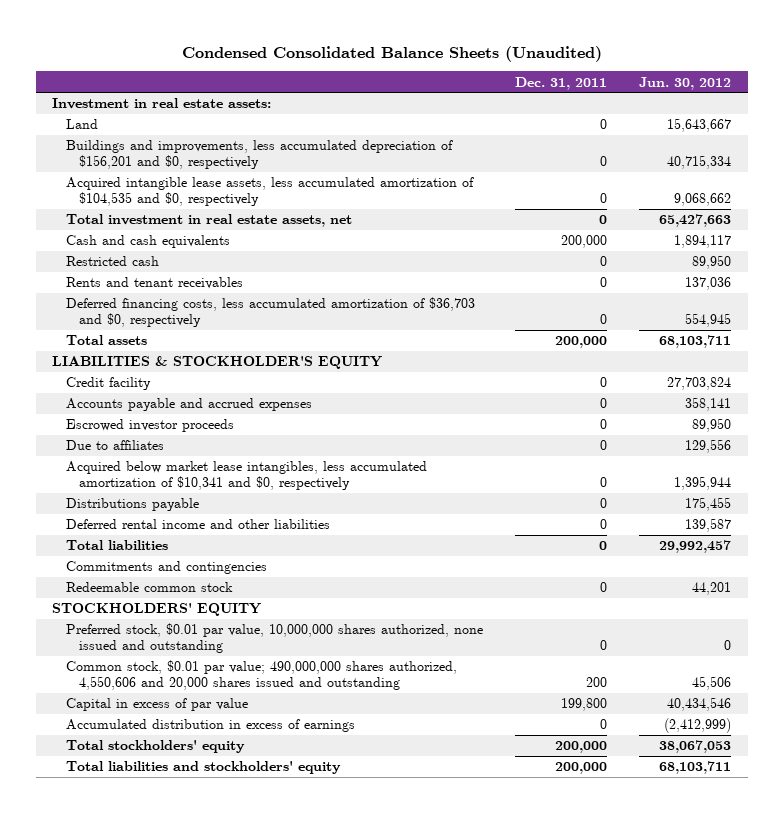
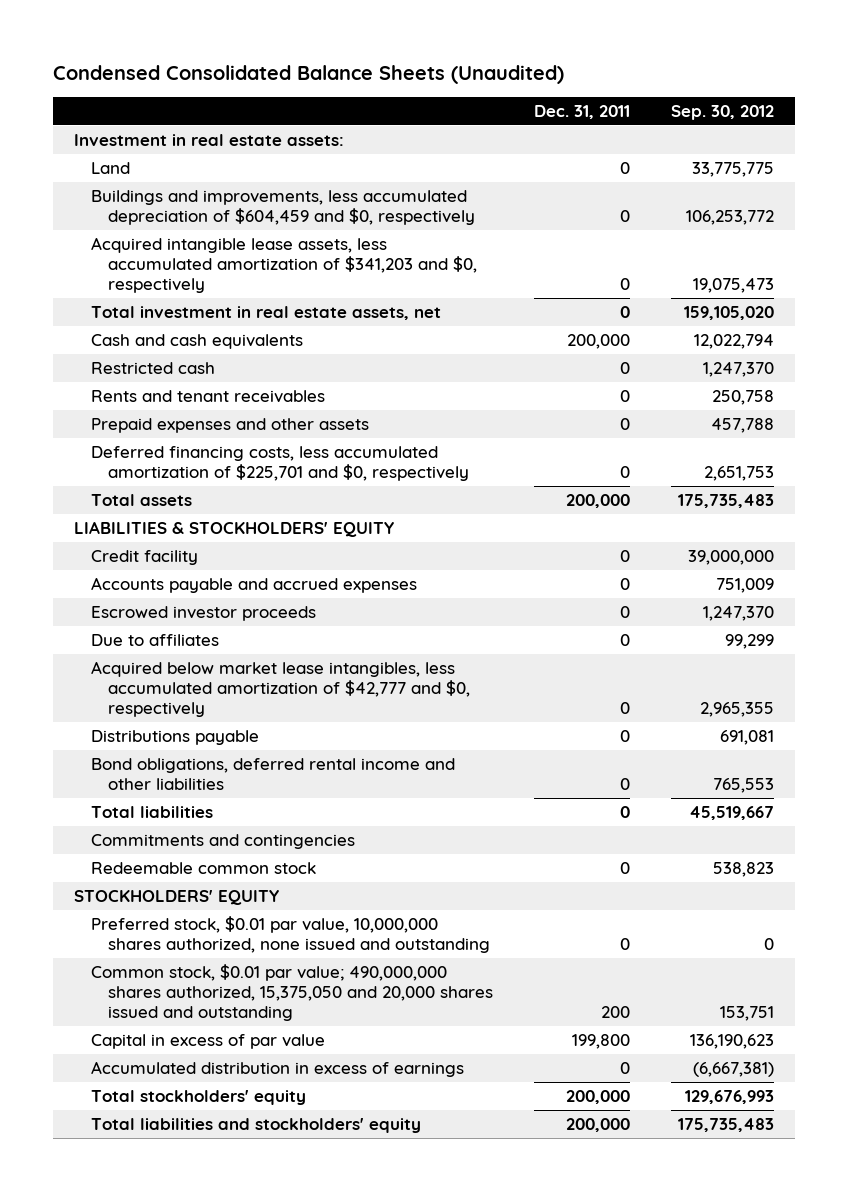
[639,76,732,90] Jun. 30, 2012 -> none
none -> [671,104,775,120] Sep. 30, 2012
[65,140,453,170] Buildings and improvements, less accumulated depreciation of $156,201 and $0, respectively -> [90,190,475,225] Buildings and improvements, less accumulated depreciation of $604,459 and $0, respectively
[65,177,474,207] Acquired intangible lease assets, less accumulated amortization of $104,535 and $0, respectively -> [90,237,477,293] Acquired intangible lease assets, less accumulated amortization of $341,203 and $0, respectively
none -> [90,418,369,434] Prepaid expenses and other assets
[65,297,475,328] Deferred financing costs, less accumulated amortization of $36,703 and $0, respectively -> [90,446,469,481] Deferred financing costs, less accumulated amortization of $225,701 and $0, respectively
[52,356,383,370] LIABILITIES & STOCKHOLDER'S EQUITY -> [73,521,394,538] LIABILITIES & STOCKHOLDERS' EQUITY
[65,461,427,491] Acquired below market lease intangibles, less accumulated amortization of $10,341 and $0, respectively -> [90,661,470,717] Acquired below market lease intangibles, less accumulated amortization of $42,777 and $0, respectively
[65,519,330,530] Deferred rental income and other liabilities -> [90,758,455,790] Bond obligations, deferred rental income and other liabilities
[65,660,457,691] Common stock, $0.01 par value; 490,000,000 shares authorized, 4,550,606 and 20,000 shares issued and outstanding -> [90,964,493,1021] Common stock, $0.01 par value; 490,000,000 shares authorized, 15,375,050 and 20,000 shares issued and outstanding

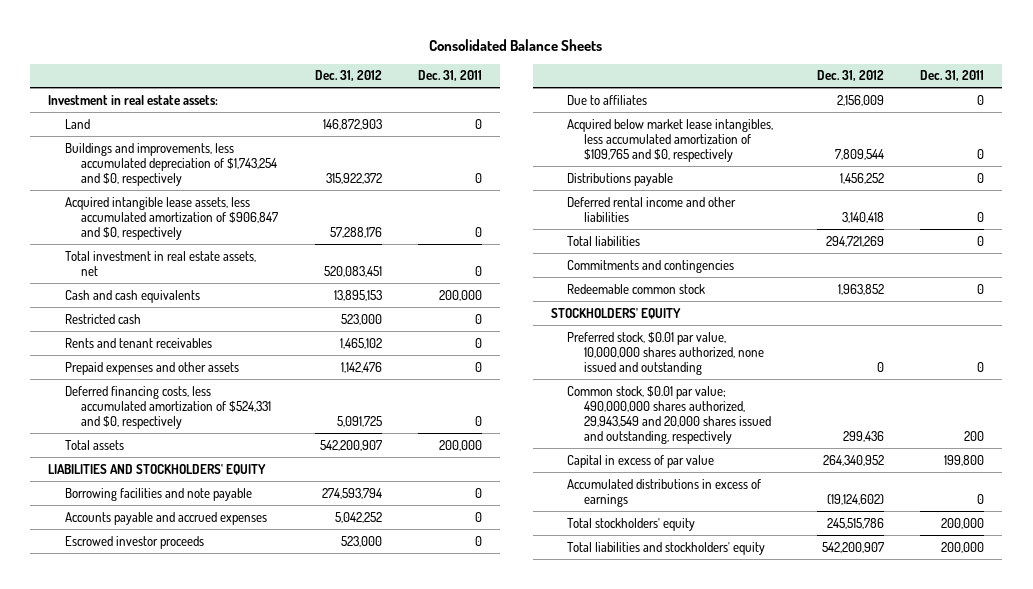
[52,64,564,84] Condensed Consolidated Balance Sheets (Unaudited) -> [429,38,603,51] Consolidated Balance Sheets
[671,104,775,120] Sep. 30, 2012 -> none
none -> [314,70,382,82] Dec. 31, 2012
[90,190,475,225] Buildings and improvements, less accumulated depreciation of $604,459 and $0, respectively -> [64,142,278,186] Buildings and improvements, less accumulated depreciation of $1,743,254 and $0, respectively
[90,237,477,293] Acquired intangible lease assets, less accumulated amortization of $341,203 and $0, respectively -> [64,196,279,240] Acquired intangible lease assets, less accumulated amortization of $906,847 and $0, respectively
[90,446,469,481] Deferred financing costs, less accumulated amortization of $225,701 and $0, respectively -> [64,385,272,429] Deferred financing costs, less accumulated amortization of $524,331 and $0, respectively
[90,550,198,566] Credit facility -> none
[73,521,394,538] LIABILITIES & STOCKHOLDERS' EQUITY -> [48,463,267,475] LIABILITIES AND STOCKHOLDERS' EQUITY
none -> [64,487,252,501] Borrowing facilities and note payable
[90,661,470,717] Acquired below market lease intangibles, less accumulated amortization of $42,777 and $0, respectively -> [567,118,774,162] Acquired below market lease intangibles, less accumulated amortization of $109,765 and $0, respectively
[90,758,455,790] Bond obligations, deferred rental income and other liabilities -> [567,196,737,222] Deferred rental income and other liabilities
[90,964,493,1021] Common stock, $0.01 par value; 490,000,000 shares authorized, 15,375,050 and 20,000 shares issued and outstanding -> [567,385,771,444] Common stock, $0.01 par value; 490,000,000 shares authorized, 29,943,549 and 20,000 shares issued and outstanding, respectively
[90,1061,464,1078] Accumulated distribution in excess of earnings -> [567,478,762,507] Accumulated distributions in excess of earnings

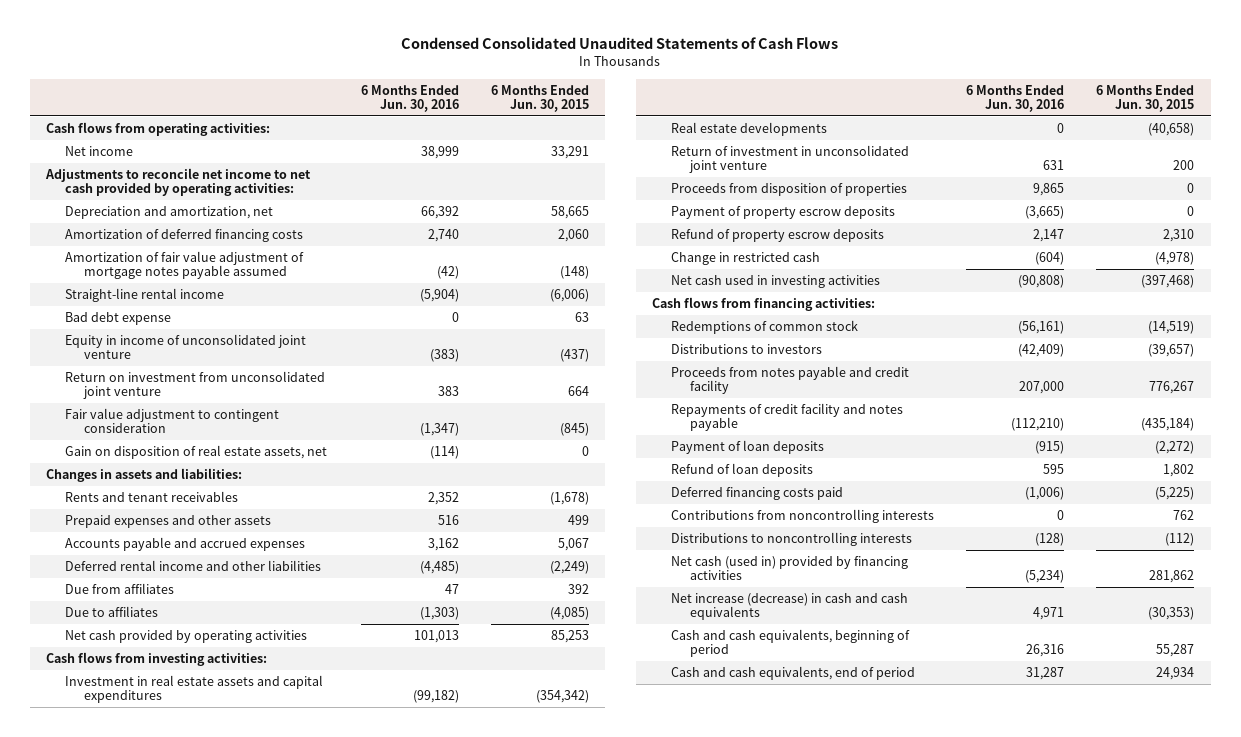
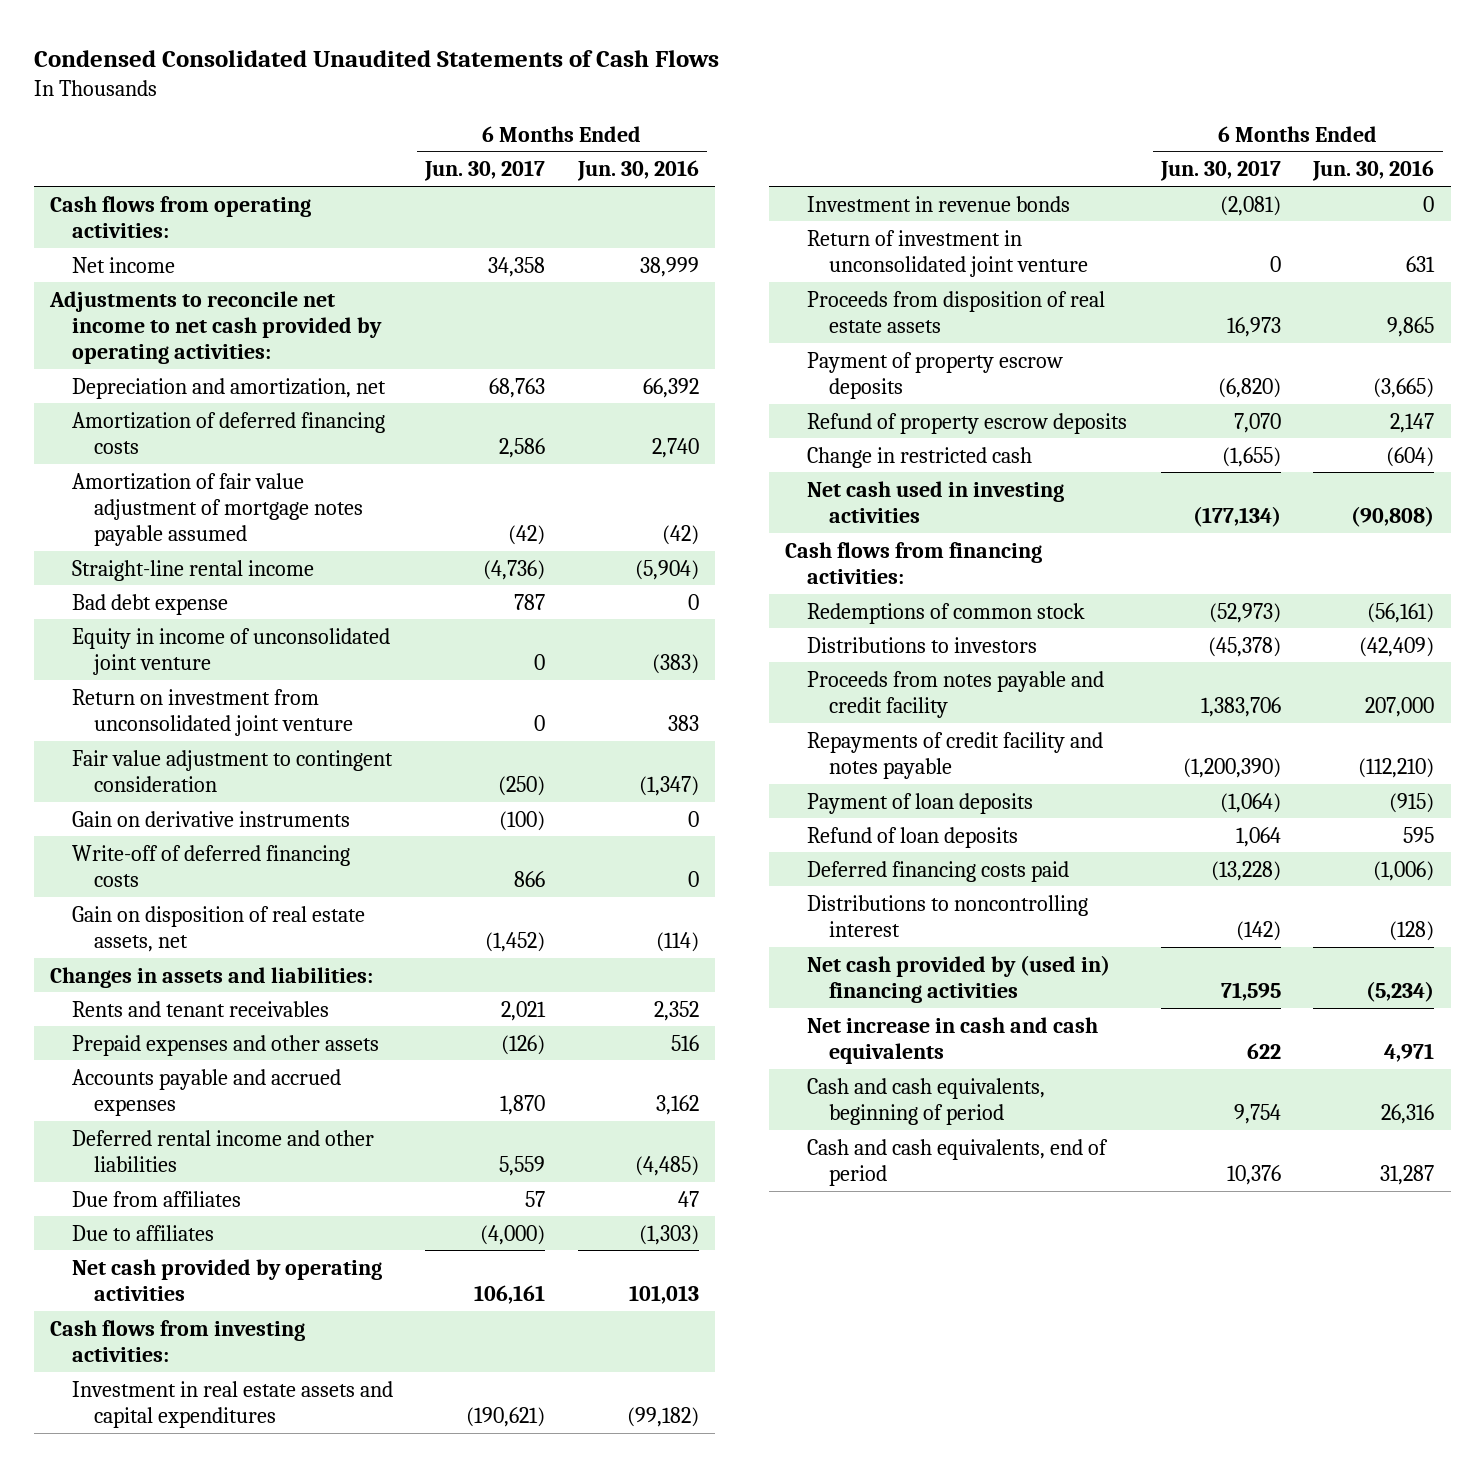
[490,84,589,113] 6 Months Ended Jun. 30, 2015 -> none
none -> [424,160,546,182] Jun. 30, 2017
none -> [71,810,350,827] Gain on derivative instruments
none -> [71,844,350,887] Write-off of deferred financing costs
[671,121,828,136] Real estate developments -> none
none -> [807,195,1071,212] Investment in revenue bonds
[671,182,908,196] Proceeds from disposition of properties -> [807,290,1106,333] Proceeds from disposition of real estate assets
[671,508,935,523] Contributions from noncontrolling interests -> none
[671,531,913,546] Distributions to noncontrolling interests -> [807,894,1089,937] Distributions to noncontrolling interest
[671,555,909,581] Net cash (used in) provided by financing activities -> [807,954,1111,1003] Net cash provided by (used in) financing activities
[671,592,909,621] Net increase (decrease) in cash and cash equivalents -> [807,1016,1099,1064] Net increase in cash and cash equivalents

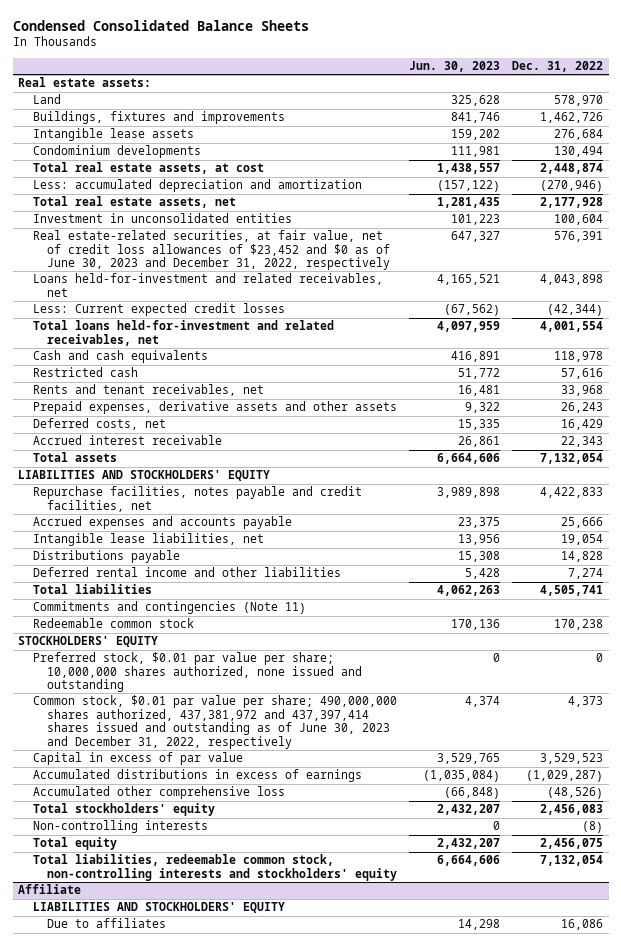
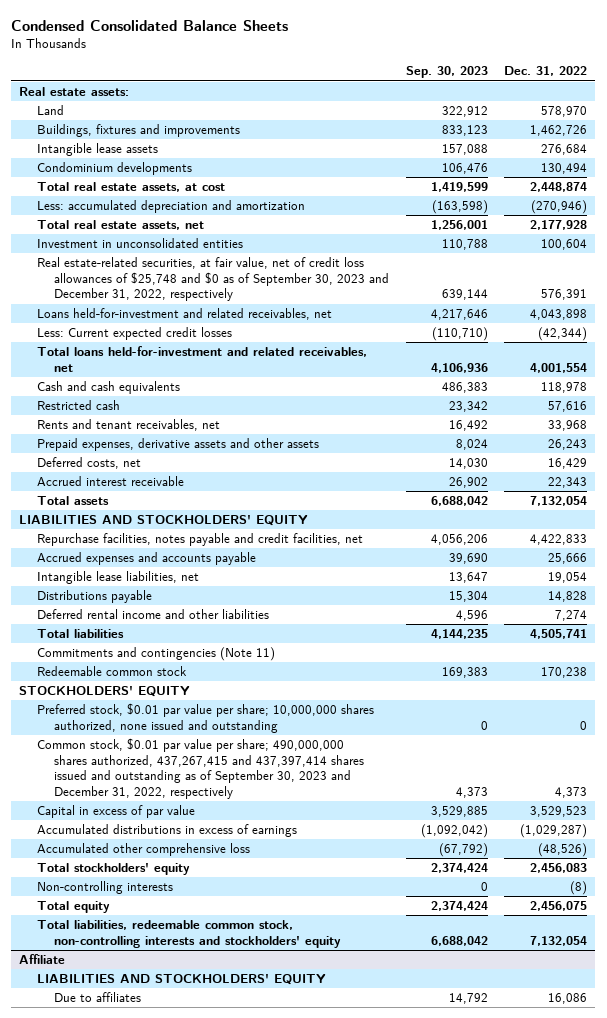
[409,61,501,73] Jun. 30, 2023 -> none
none -> [405,66,488,79] Sep. 30, 2023
[32,230,391,271] Real estate-related securities, at fair value, net of credit loss allowances of $23,452 and $0 as of June 30, 2023 and December 31, 2022, respectively -> [36,257,390,302] Real estate-related securities, at fair value, net of credit loss allowances of $25,748 and $0 as of September 30, 2023 and December 31, 2022, respectively
[32,695,397,749] Common stock, $0.01 par value per share; 490,000,000 shares authorized, 437,381,972 and 437,397,414 shares issued and outstanding as of June 30, 2023 and December 31, 2022, respectively -> [36,738,365,799] Common stock, $0.01 par value per share; 490,000,000 shares authorized, 437,267,415 and 437,397,414 shares issued and outstanding as of September 30, 2023 and December 31, 2022, respectively

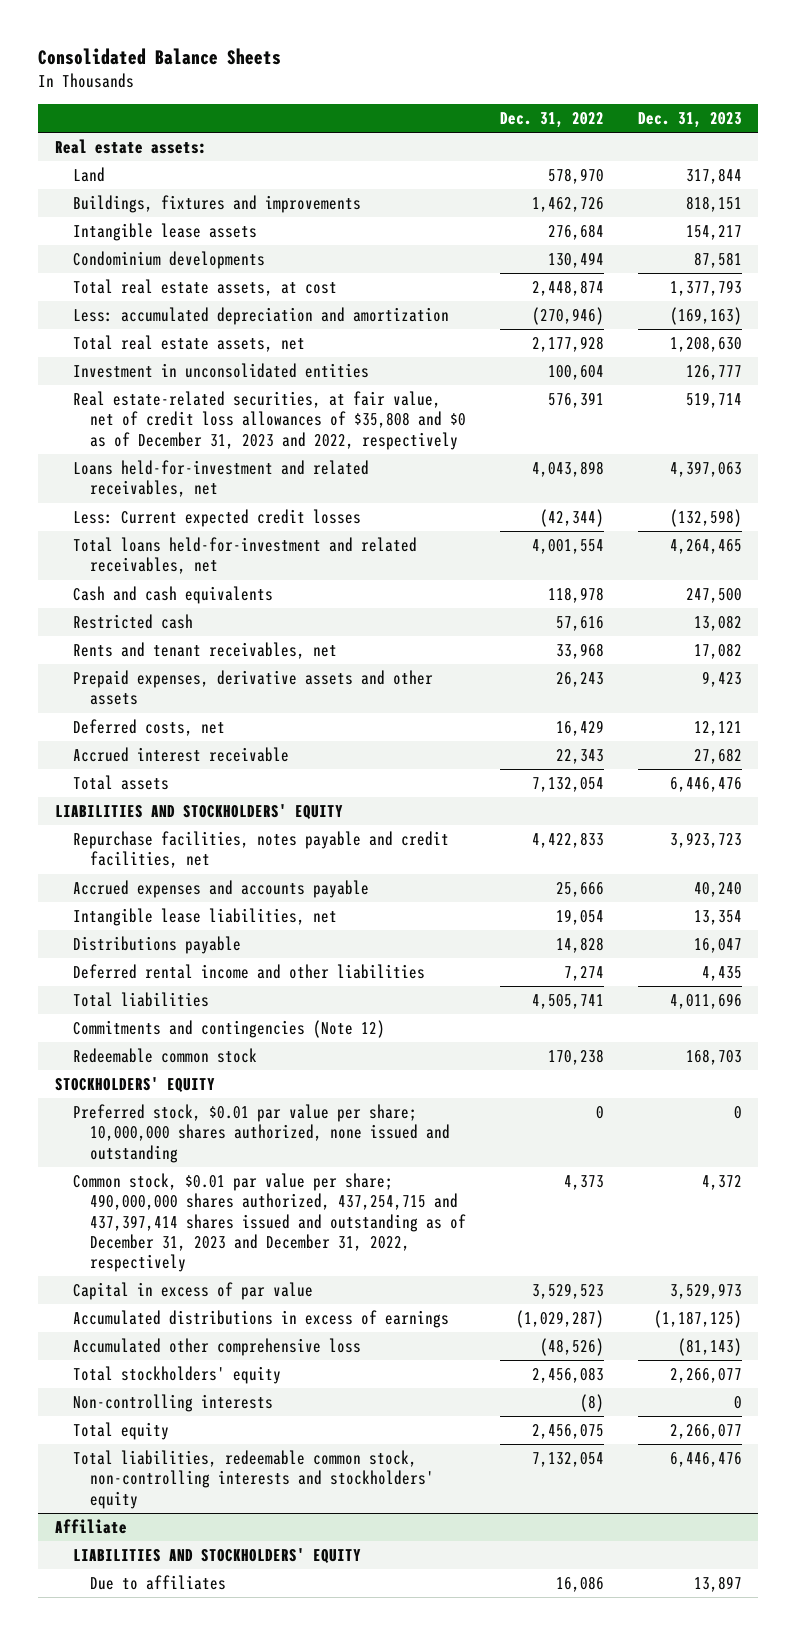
[11,20,289,32] Condensed Consolidated Balance Sheets -> [37,48,281,66] Consolidated Balance Sheets
[405,66,488,79] Sep. 30, 2023 -> none
none -> [637,112,742,129] Dec. 31, 2023
[36,257,390,302] Real estate-related securities, at fair value, net of credit loss allowances of $25,748 and $0 as of September 30, 2023 and December 31, 2022, respectively -> [72,391,467,450] Real estate-related securities, at fair value, net of credit loss allowances of $35,808 and $0 as of December 31, 2023 and 2022, respectively
[36,647,275,662] Commitments and contingencies (Note 11) -> [72,1020,385,1039] Commitments and contingencies (Note 12)
[36,738,365,799] Common stock, $0.01 par value per share; 490,000,000 shares authorized, 437,267,415 and 437,397,414 shares issued and outstanding as of September 30, 2023 and December 31, 2022, respectively -> [72,1173,467,1273] Common stock, $0.01 par value per share; 490,000,000 shares authorized, 437,254,715 and 437,397,414 shares issued and outstanding as of December 31, 2023 and December 31, 2022, respectively

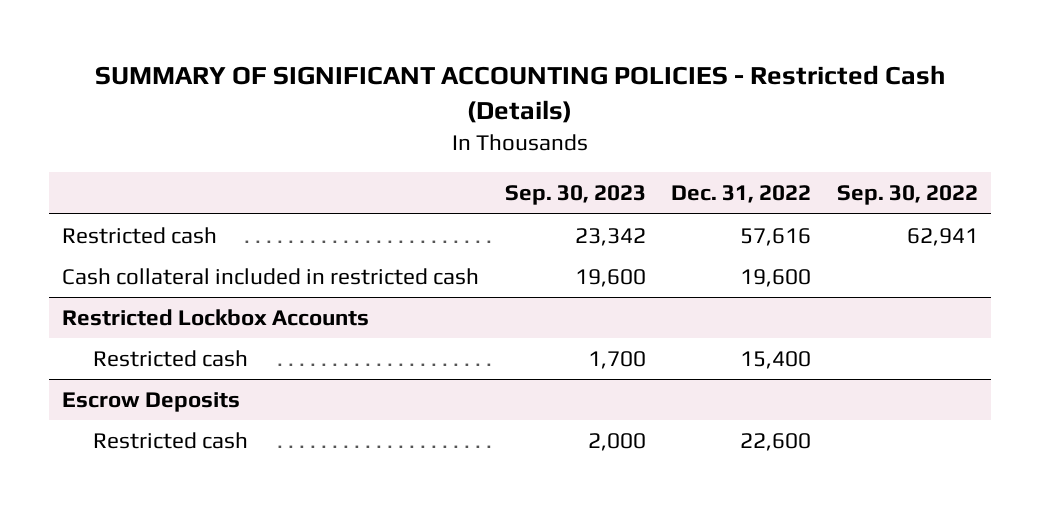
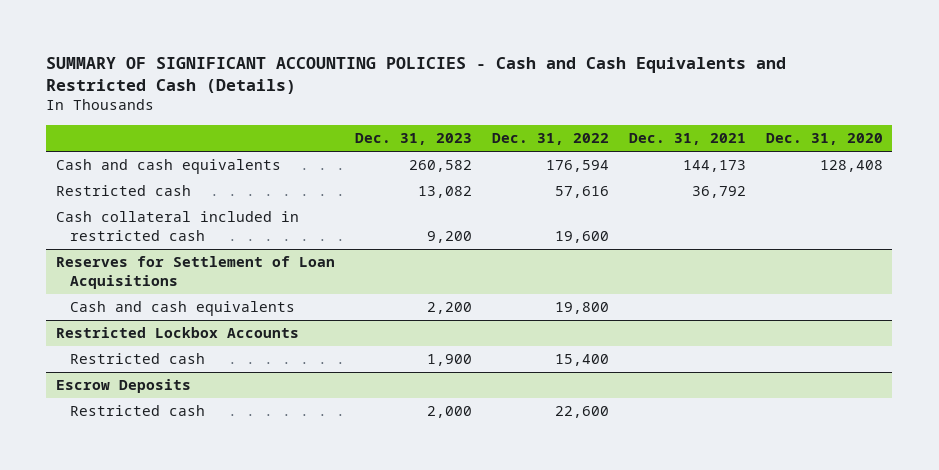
[95,65,946,124] SUMMARY OF SIGNIFICANT ACCOUNTING POLICIES - Restricted Cash (Details) -> [46,56,787,94] SUMMARY OF SIGNIFICANT ACCOUNTING POLICIES - Cash and Cash Equivalents and Restricted Cash (Details)
[504,185,646,206] Sep. 30, 2023 -> none
[837,185,979,206] Sep. 30, 2022 -> none
none -> [354,133,472,146] Dec. 31, 2023
none -> [628,133,746,146] Dec. 31, 2021
none -> [765,133,883,146] Dec. 31, 2020
none -> [56,159,282,175] Cash and cash equivalents
none -> [56,256,336,290] Reserves for Settlement of Loan Acquisitions
none -> [69,301,295,317] Cash and cash equivalents

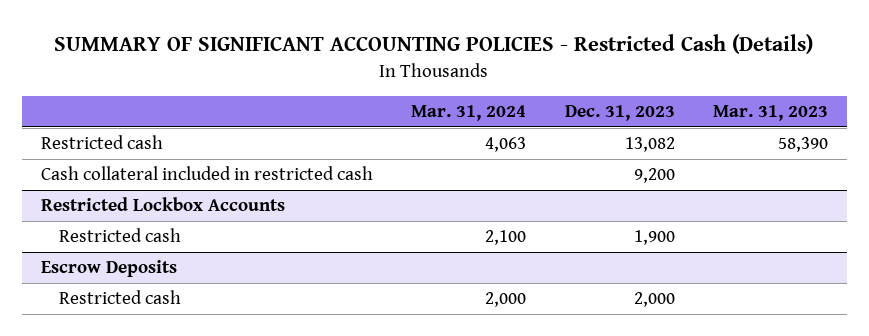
[46,56,787,94] SUMMARY OF SIGNIFICANT ACCOUNTING POLICIES - Cash and Cash Equivalents and Restricted Cash (Details) -> [54,34,814,55] SUMMARY OF SIGNIFICANT ACCOUNTING POLICIES - Restricted Cash (Details)
[491,133,609,146] Dec. 31, 2022 -> none
[628,133,746,146] Dec. 31, 2021 -> none
[765,133,883,146] Dec. 31, 2020 -> none
none -> [411,105,527,122] Mar. 31, 2024
none -> [712,105,828,122] Mar. 31, 2023
[56,159,282,175] Cash and cash equivalents -> none
[56,256,336,290] Reserves for Settlement of Loan Acquisitions -> none
[69,301,295,317] Cash and cash equivalents -> none

